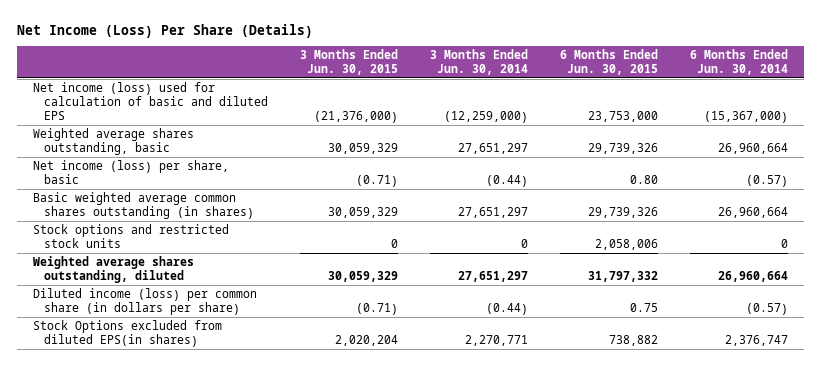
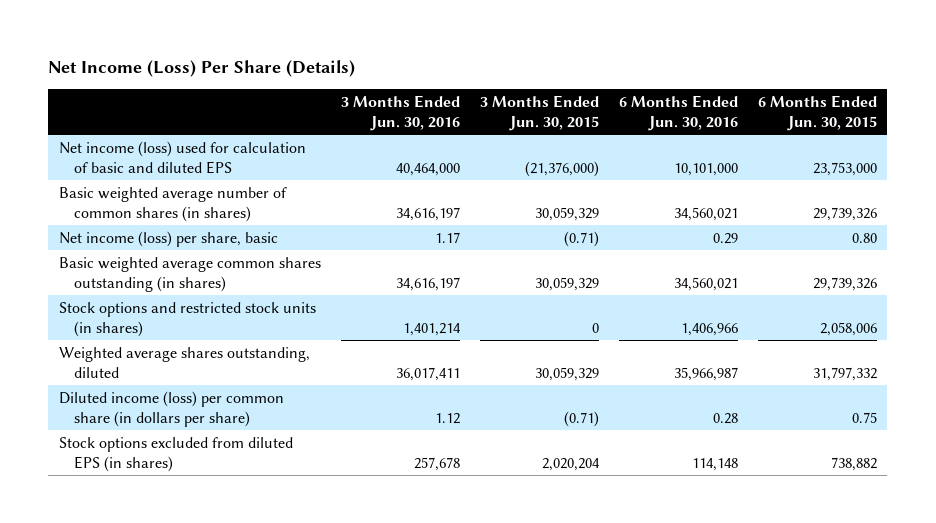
[429,48,528,76] 3 Months Ended Jun. 30, 2014 -> none
[690,48,789,76] 6 Months Ended Jun. 30, 2014 -> none
none -> [340,94,460,131] 3 Months Ended Jun. 30, 2016
none -> [619,94,739,131] 6 Months Ended Jun. 30, 2016
[33,127,195,156] Weighted average shares outstanding, basic -> [58,186,287,223] Basic weighted average number of common shares (in shares)
[33,223,230,249] Stock options and restricted stock units -> [58,301,316,338] Stock options and restricted stock units (in shares)
[33,319,223,348] Stock Options excluded from diluted EPS(in shares) -> [58,436,293,473] Stock options excluded from diluted EPS (in shares)

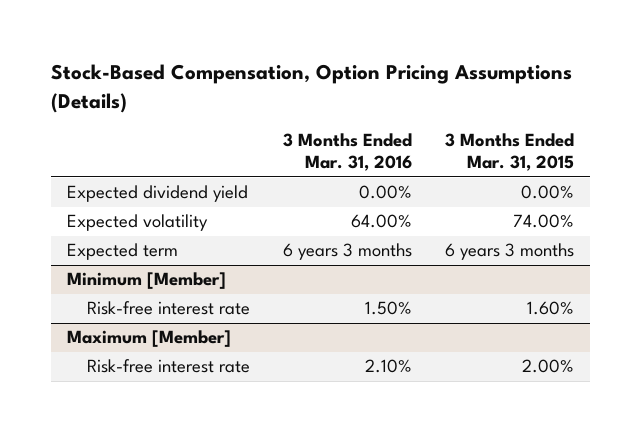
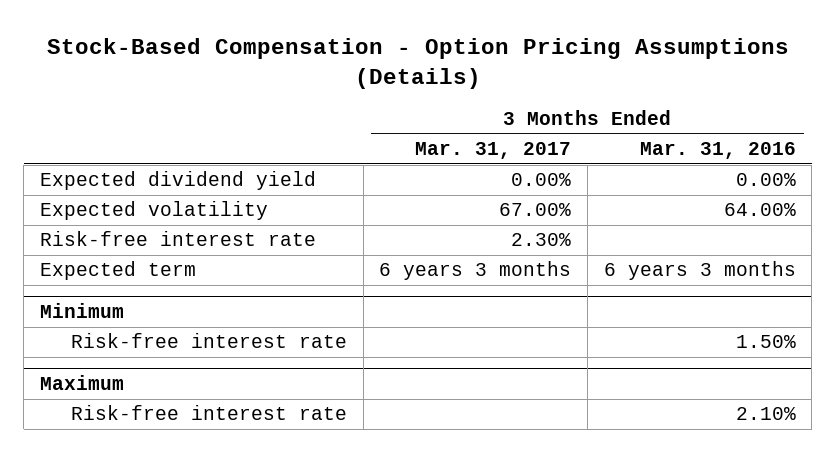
[50,64,572,113] Stock-Based Compensation, Option Pricing Assumptions (Details) -> [46,38,789,90] Stock-Based Compensation - Option Pricing Assumptions (Details)
[444,133,574,172] 3 Months Ended Mar. 31, 2015 -> none
none -> [415,142,572,160] Mar. 31, 2017
none -> [39,231,316,247] Risk-free interest rate
[67,272,227,290] Minimum [Member] -> [39,303,124,319] Minimum
[67,330,232,348] Maximum [Member] -> [39,375,124,391] Maximum

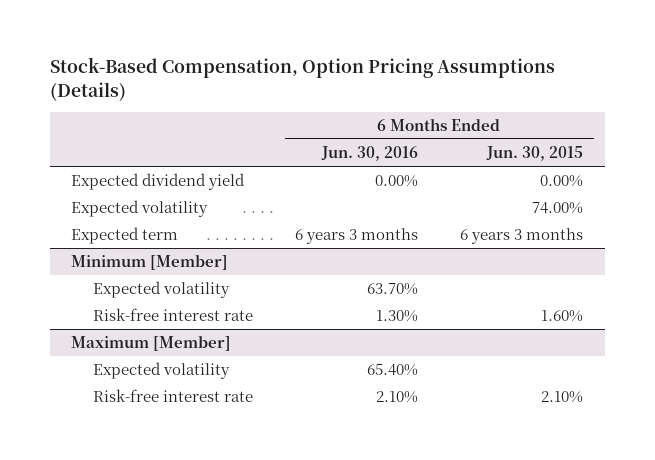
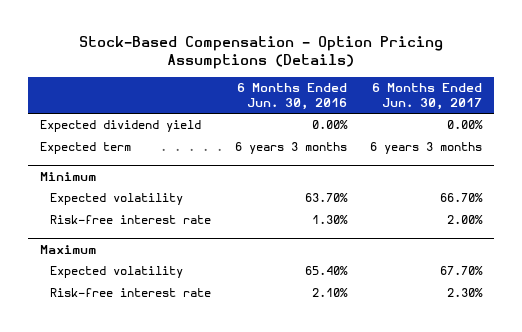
[49,57,555,101] Stock-Based Compensation, Option Pricing Assumptions (Details) -> [79,35,444,70] Stock-Based Compensation - Option Pricing Assumptions (Details)
[486,146,584,162] Jun. 30, 2015 -> none
none -> [372,83,483,111] 6 Months Ended Jun. 30, 2017
[71,200,209,218] Expected volatility -> none
[71,255,229,271] Minimum [Member] -> [40,171,97,181] Minimum
[71,336,232,352] Maximum [Member] -> [40,244,97,254] Maximum

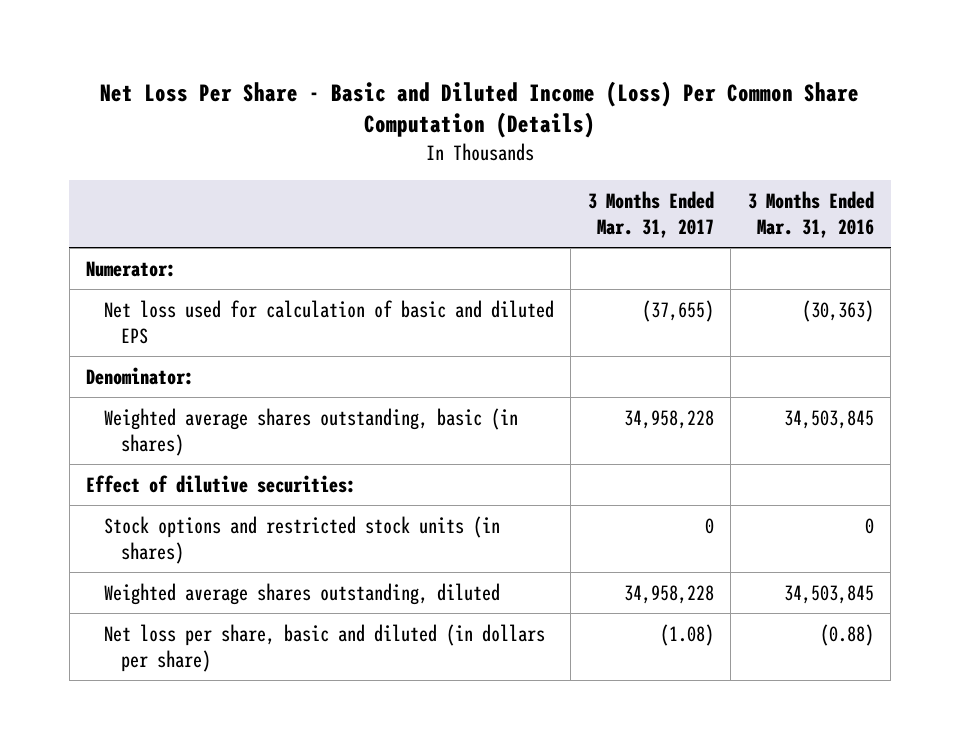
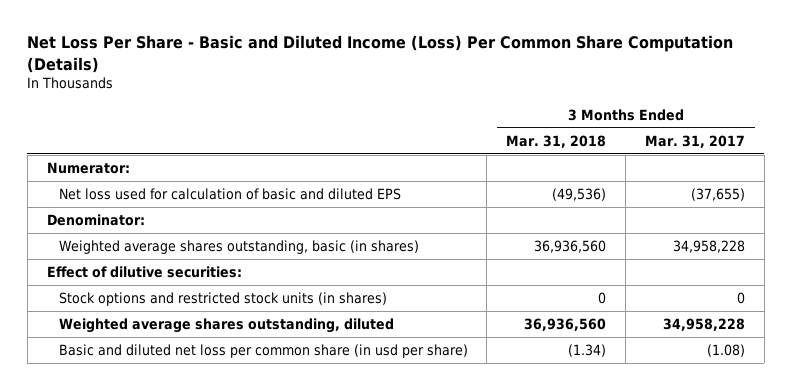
[747,190,874,238] 3 Months Ended Mar. 31, 2016 -> none
none -> [506,134,607,148] Mar. 31, 2018
[103,623,545,672] Net loss per share, basic and diluted (in dollars per share) -> [58,343,468,358] Basic and diluted net loss per common share (in usd per share)

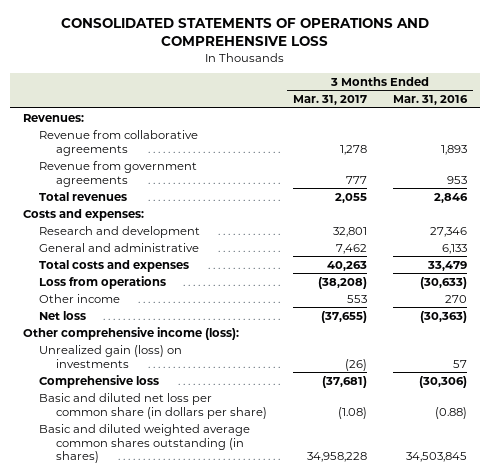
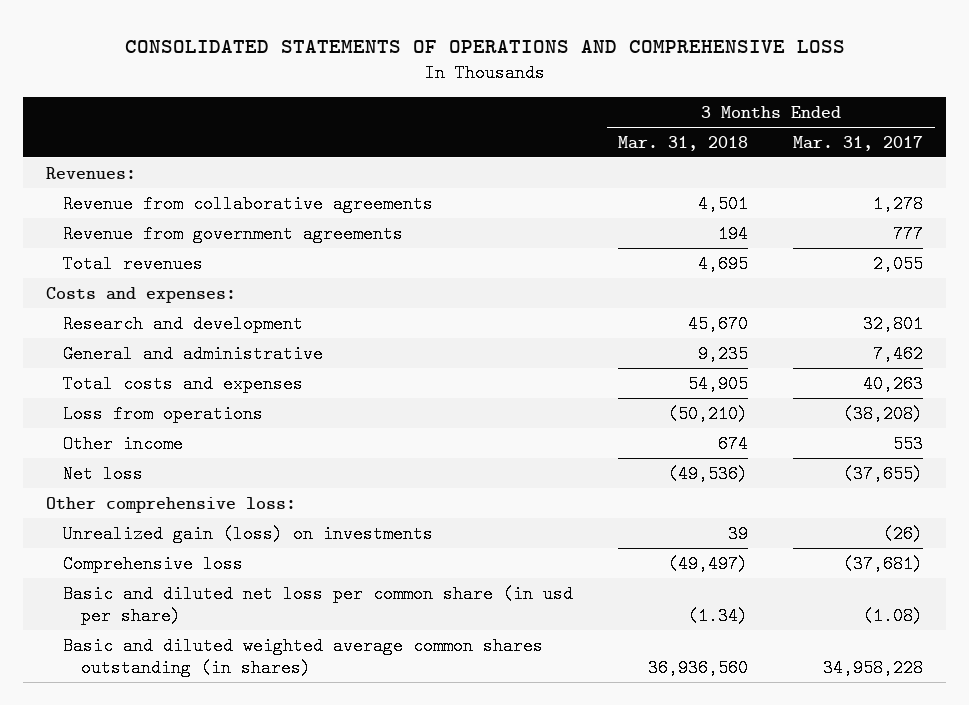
[392,95,468,106] Mar. 31, 2016 -> none
none -> [618,135,749,151] Mar. 31, 2018
[22,326,239,340] Other comprehensive income (loss): -> [45,496,296,513] Other comprehensive loss:
[39,392,268,419] Basic and diluted net loss per common share (in dollars per share) -> [63,584,574,626] Basic and diluted net loss per common share (in usd per share)

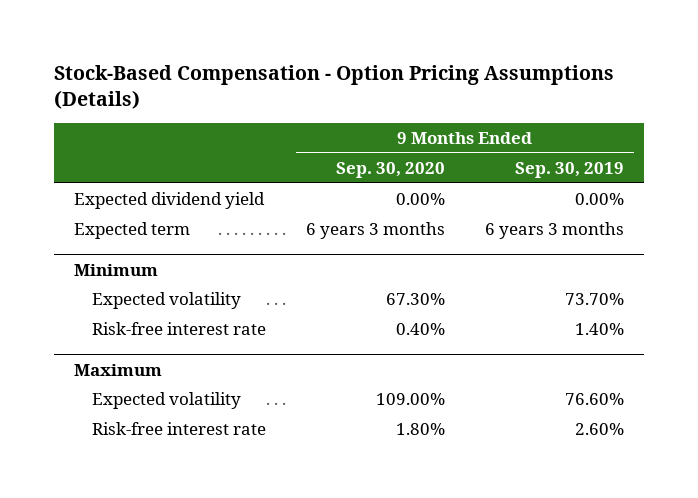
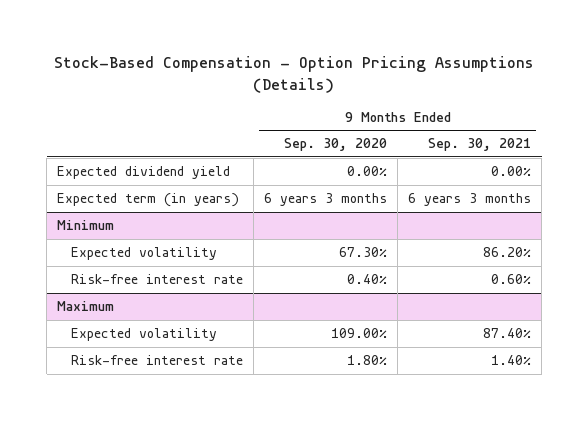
[515,161,625,178] Sep. 30, 2019 -> none
none -> [428,138,532,152] Sep. 30, 2021
[74,221,191,239] Expected term -> [57,193,240,208] Expected term (in years)

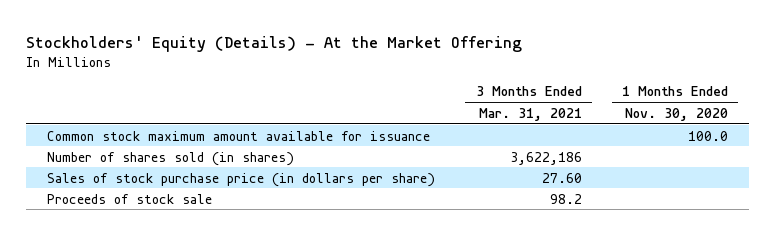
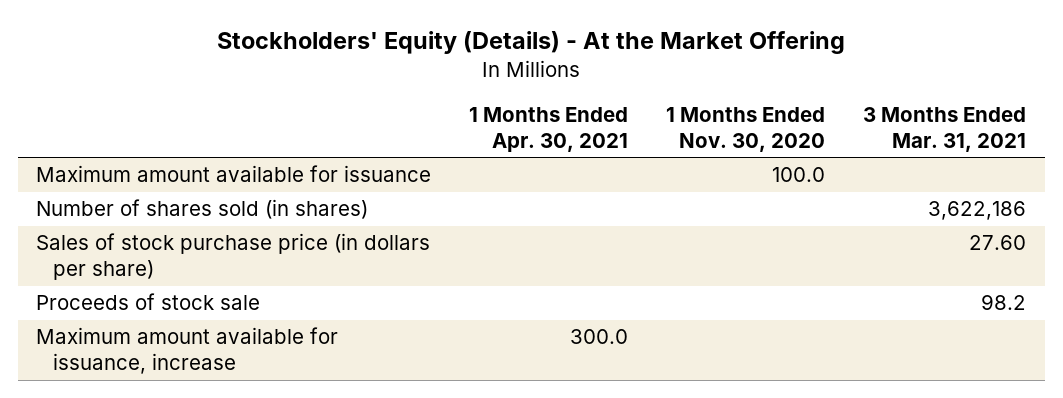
none -> [469,106,629,153] 1 Months Ended Apr. 30, 2021
[46,130,430,141] Common stock maximum amount available for issuance -> [36,165,432,183] Maximum amount available for issuance
none -> [36,327,339,375] Maximum amount available for issuance, increase

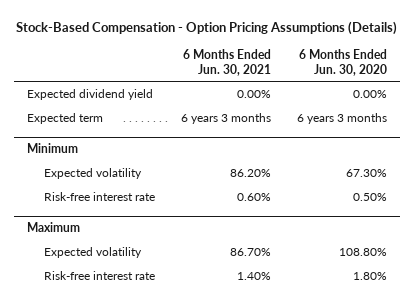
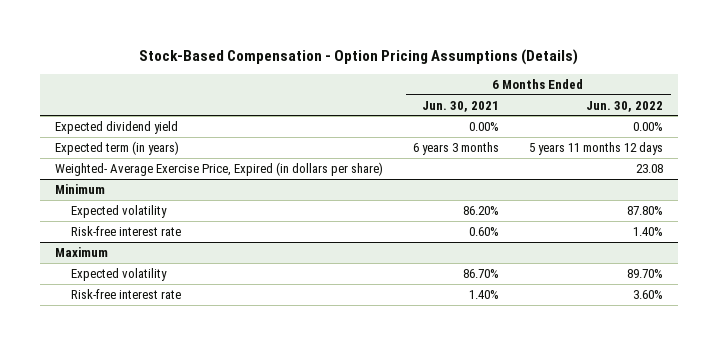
[298,49,387,76] 6 Months Ended Jun. 30, 2020 -> none
none -> [586,100,664,112] Jun. 30, 2022
[26,112,103,124] Expected term -> [55,141,180,156] Expected term (in years)
none -> [55,162,384,177] Weighted- Average Exercise Price, Expired (in dollars per share)

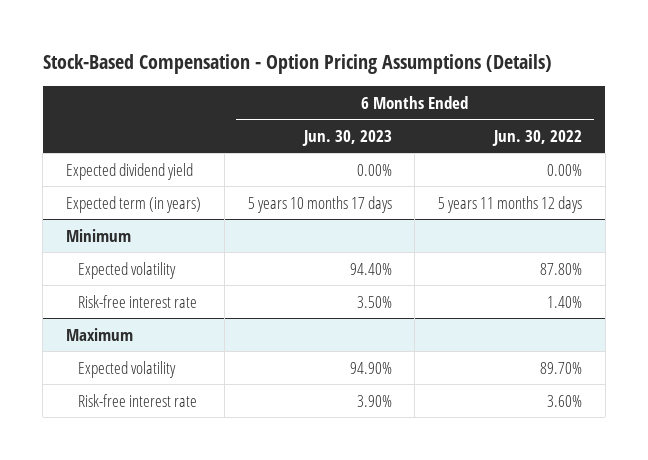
[422,100,500,112] Jun. 30, 2021 -> none
none -> [301,129,392,146] Jun. 30, 2023
[55,162,384,177] Weighted- Average Exercise Price, Expired (in dollars per share) -> none

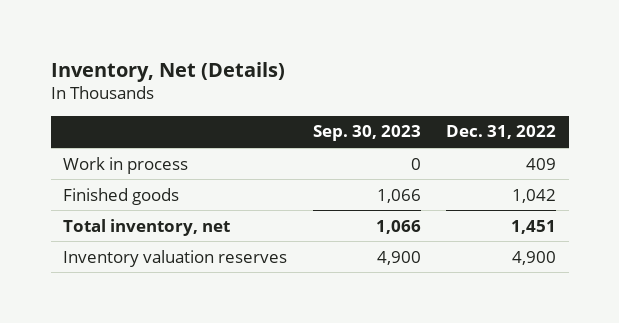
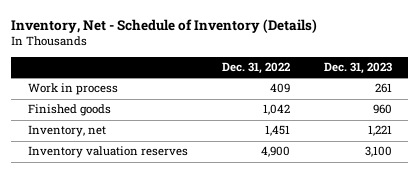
[50,61,285,82] Inventory, Net (Details) -> [11,18,318,33] Inventory, Net - Schedule of Inventory (Details)
[312,125,421,142] Sep. 30, 2023 -> none
none -> [323,62,392,75] Dec. 31, 2023
[63,218,231,236] Total inventory, net -> [28,125,107,138] Inventory, net

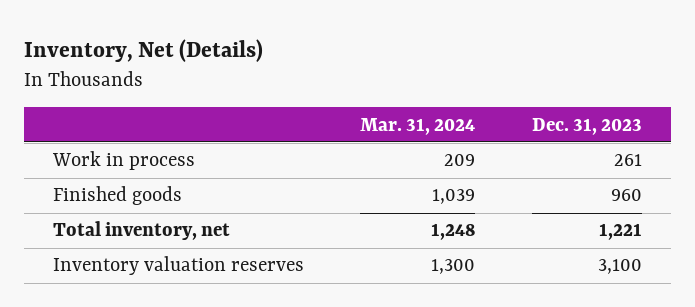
[11,18,318,33] Inventory, Net - Schedule of Inventory (Details) -> [24,39,264,63] Inventory, Net (Details)
[221,62,290,75] Dec. 31, 2022 -> none
none -> [360,117,476,135] Mar. 31, 2024
[28,125,107,138] Inventory, net -> [52,221,230,241] Total inventory, net

